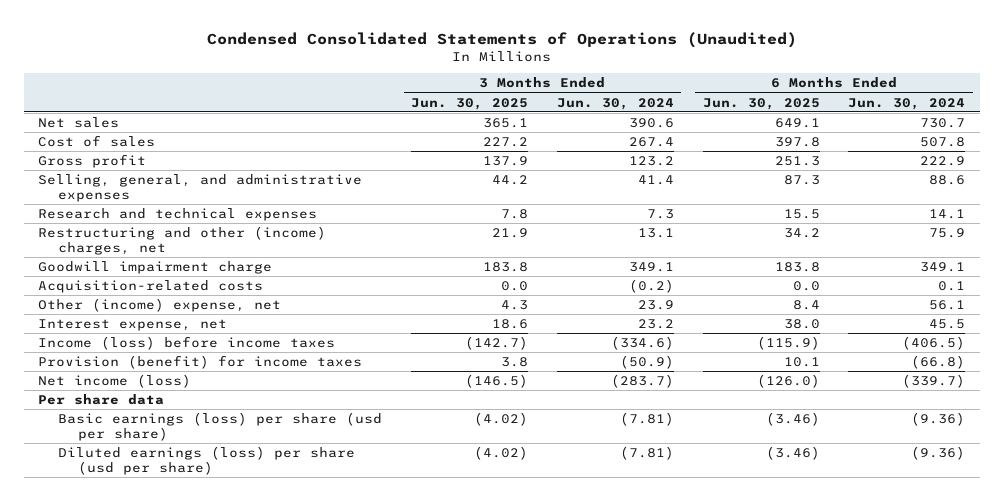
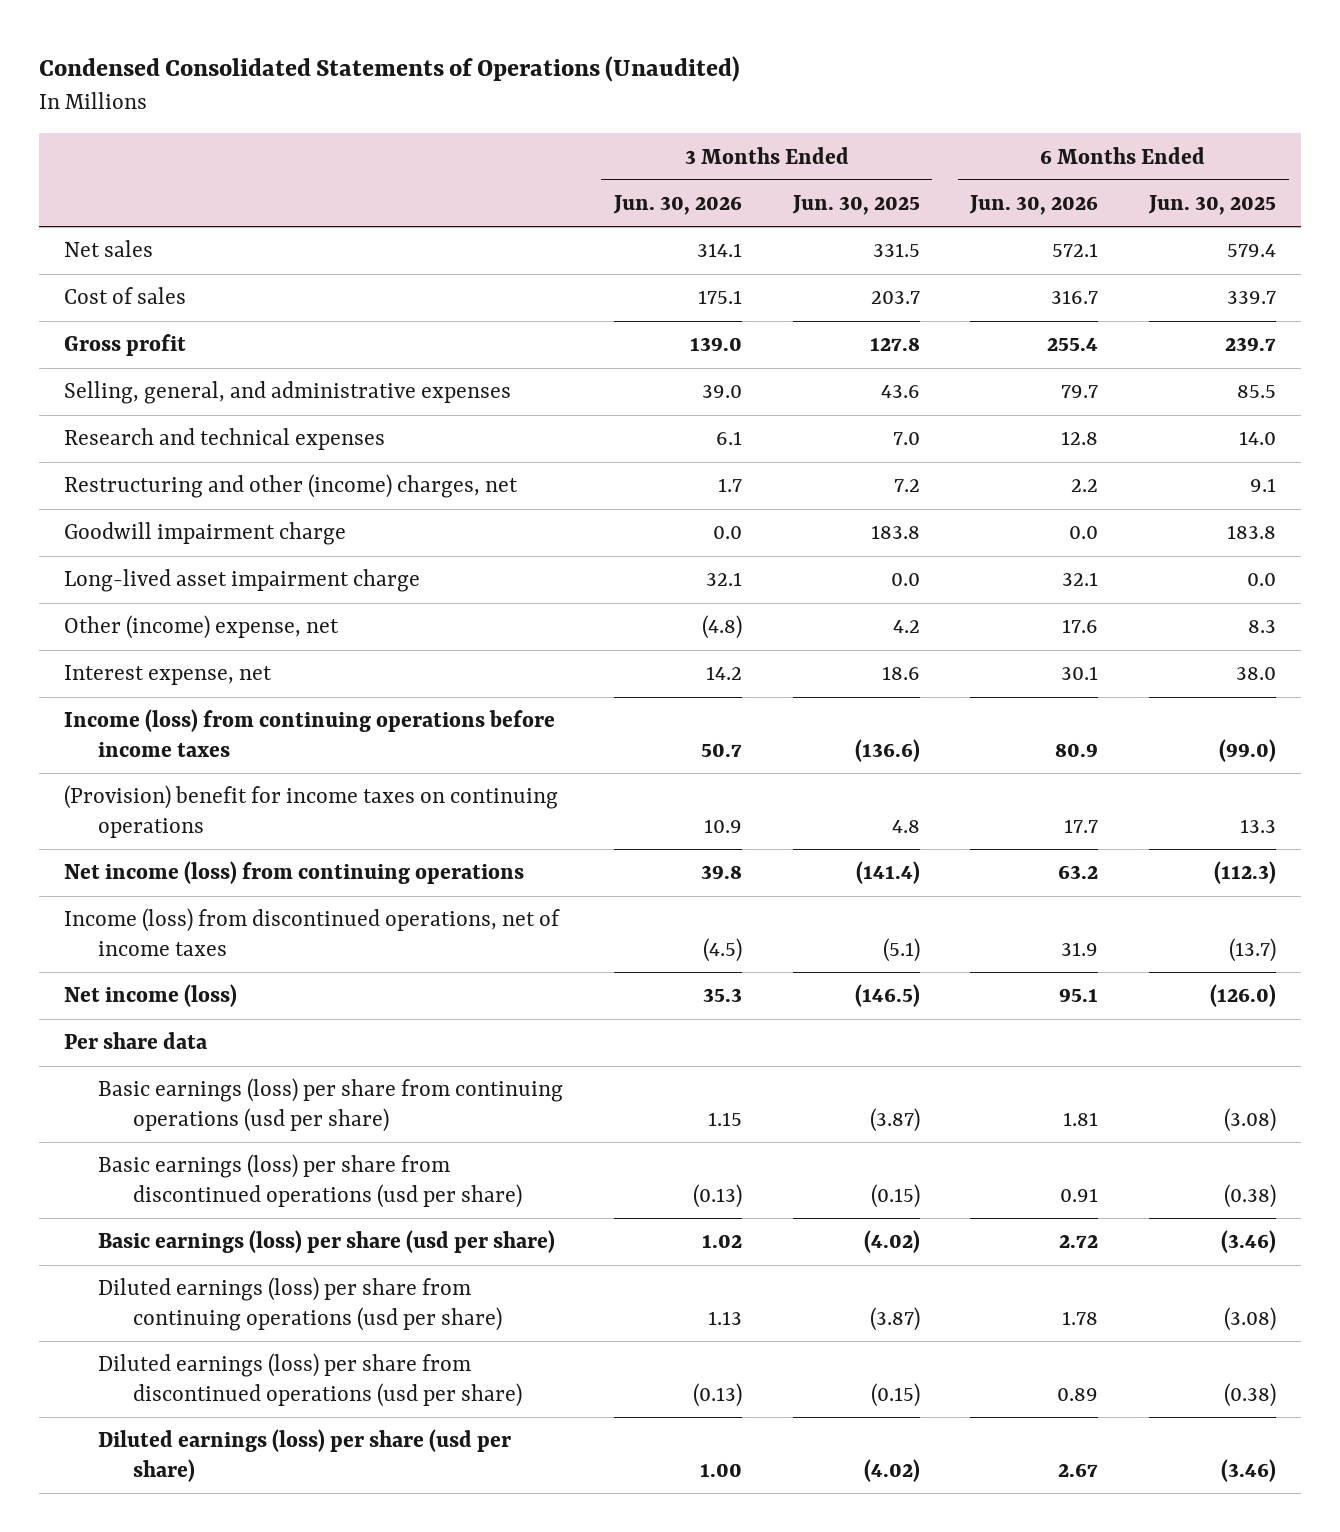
[556,97,674,110] Jun. 30, 2024 -> none
[848,97,966,110] Jun. 30, 2024 -> none
none -> [613,195,743,216] Jun. 30, 2026
none -> [969,195,1099,216] Jun. 30, 2026
[482,118,528,129] 365.1 -> [872,243,920,258] 331.5
[774,118,820,129] 649.1 -> [1227,244,1277,258] 579.4
[482,137,528,148] 227.2 -> [870,291,920,305] 203.7
[774,137,820,148] 397.8 -> [1227,291,1277,305] 339.7
[482,156,528,167] 137.9 -> [869,337,920,352] 127.8
[774,156,820,167] 251.3 -> [1225,337,1277,352] 239.7
[491,175,528,186] 44.2 -> [880,385,920,399] 43.6
[783,175,820,186] 87.3 -> [1237,385,1277,399] 85.5
[500,209,528,220] 7.8 -> [892,432,920,446] 7.0
[783,209,820,220] 15.5 -> [1239,431,1277,446] 14.0
[491,228,528,239] 21.9 -> [893,479,920,493] 7.2
[783,228,820,239] 34.2 -> [1250,478,1277,493] 9.1
[38,280,264,294] Acquisition-related costs -> none
none -> [63,569,420,593] Long-lived asset impairment charge
[500,300,528,311] 4.3 -> [892,620,920,634] 4.2
[792,300,820,311] 8.4 -> [1248,620,1277,634] 8.3
[38,336,336,351] Income (loss) before income taxes -> [63,709,555,757] Income (loss) from continuing operations before income taxes
[464,336,528,351] (142.7) -> [854,738,920,762] (136.6)
[756,336,820,351] (115.9) -> [1219,738,1277,762] (99.0)
[38,355,363,370] Provision (benefit) for income taxes -> [63,785,558,838] (Provision) benefit for income taxes on continuing operations
[500,357,528,368] 3.8 -> [891,819,920,833] 4.8
[783,357,820,368] 10.1 -> [1240,818,1277,833] 13.3
none -> [63,861,524,885] Net income (loss) from continuing operations
none -> [63,908,560,956] Income (loss) from discontinued operations, net of income taxes
none -> [98,1078,564,1132] Basic earnings (loss) per share from continuing operations (usd per share)
none -> [98,1154,522,1208] Basic earnings (loss) per share from discontinued operations (usd per share)
none -> [98,1277,502,1331] Diluted earnings (loss) per share from continuing operations (usd per share)
none -> [98,1353,522,1407] Diluted earnings (loss) per share from discontinued operations (usd per share)

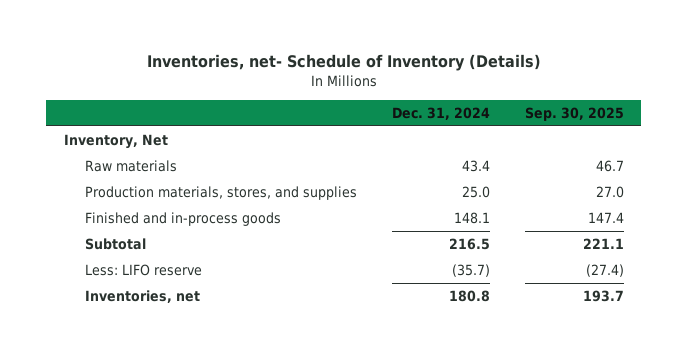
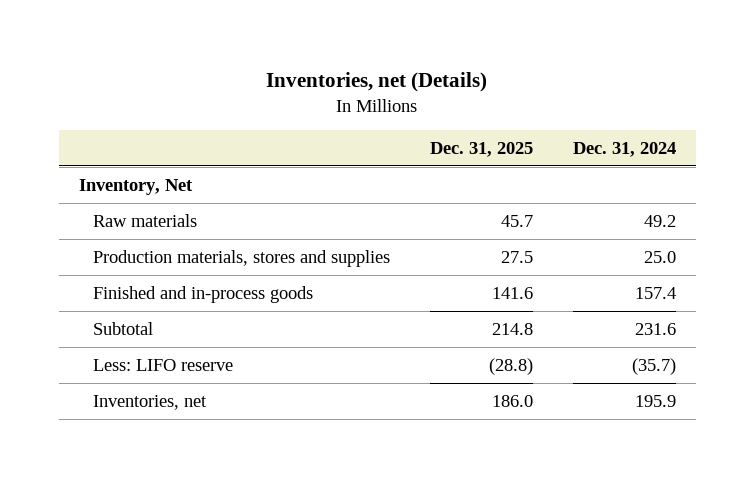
[146,54,541,72] Inventories, net- Schedule of Inventory (Details) -> [266,71,488,92] Inventories, net (Details)
[524,106,624,121] Sep. 30, 2025 -> none
none -> [429,141,533,157] Dec. 31, 2025
[461,160,490,173] 43.4 -> [643,214,676,227] 49.2
[84,186,357,201] Production materials, stores, and supplies -> [92,249,390,267] Production materials, stores and supplies
[453,212,490,225] 148.1 -> [634,286,676,299] 157.4
[448,238,490,251] 216.5 -> [634,322,676,335] 231.6
[448,290,490,303] 180.8 -> [634,394,676,407] 195.9

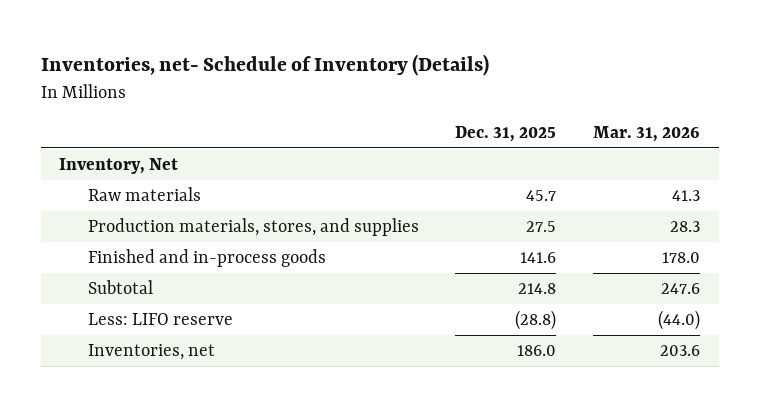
[266,71,488,92] Inventories, net (Details) -> [40,54,489,77] Inventories, net- Schedule of Inventory (Details)
[572,141,676,157] Dec. 31, 2024 -> none
none -> [593,126,701,143] Mar. 31, 2026
[92,249,390,267] Production materials, stores and supplies -> [87,217,419,236] Production materials, stores, and supplies

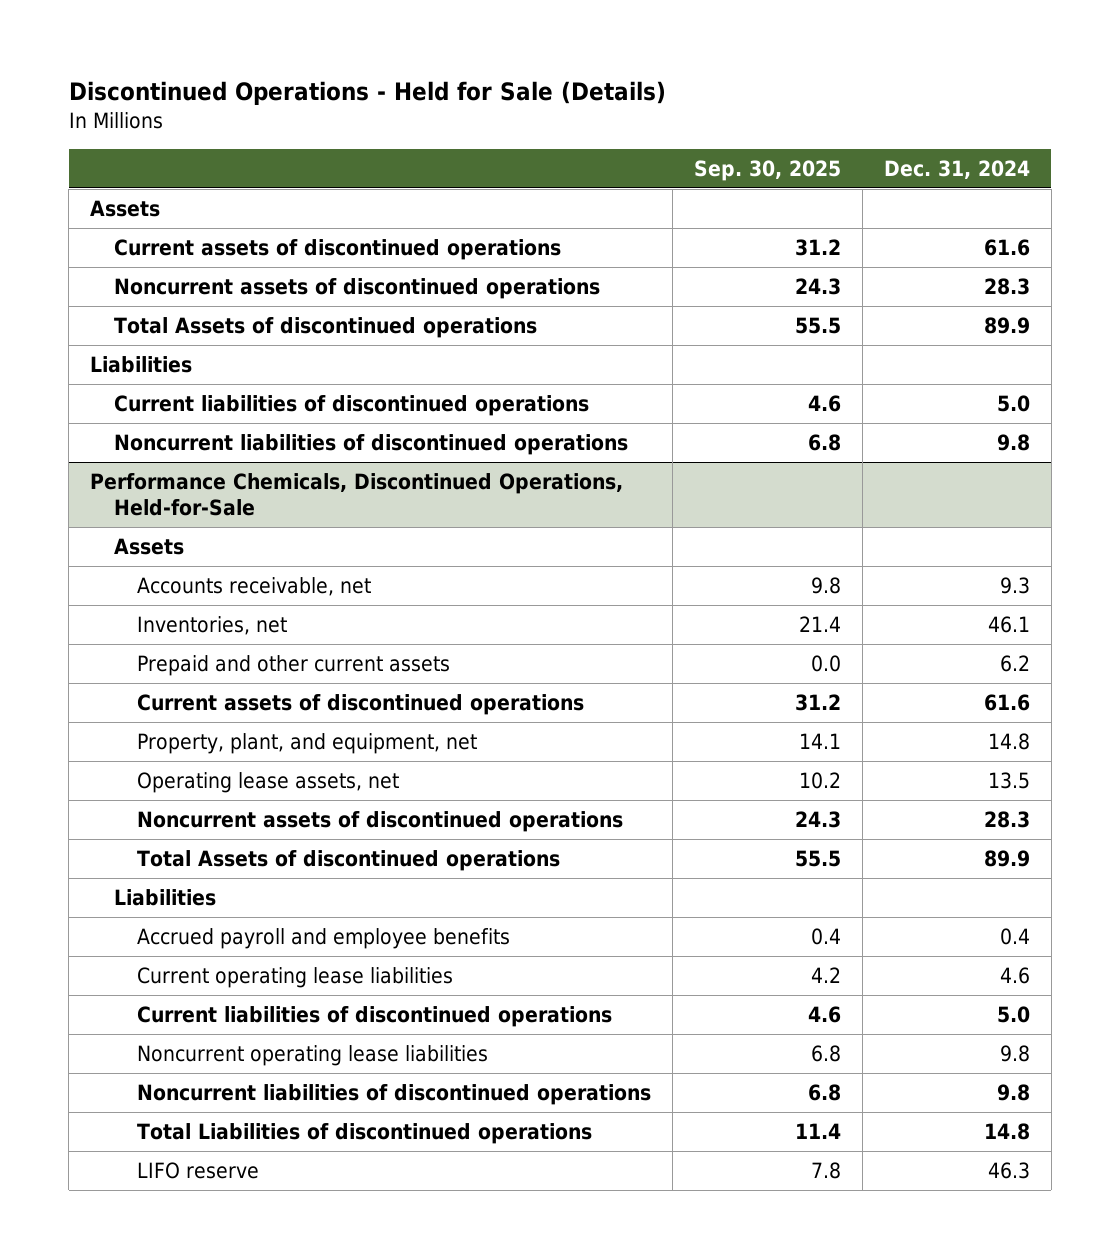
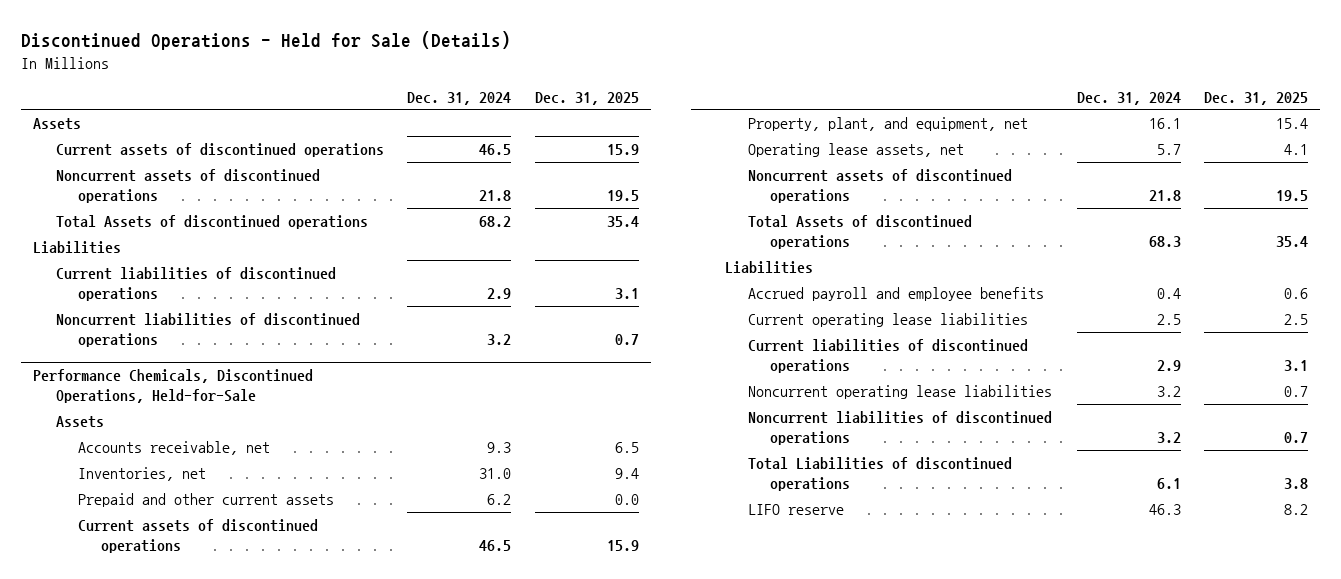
[694,159,842,181] Sep. 30, 2025 -> none
none -> [534,91,639,105] Dec. 31, 2025
[984,239,1031,257] 61.6 -> [479,144,512,156] 46.5
[984,278,1031,296] 28.3 -> [479,190,512,202] 21.8
[984,317,1031,335] 89.9 -> [479,216,512,228] 68.2
[997,395,1031,413] 5.0 -> [487,288,512,300] 2.9
[997,434,1031,452] 9.8 -> [487,334,512,346] 3.2
[988,616,1031,634] 46.1 -> [479,468,512,480] 31.0
[984,694,1031,712] 61.6 -> [479,540,512,552] 46.5
[988,733,1031,751] 14.8 -> [1148,118,1181,130] 16.1
[988,772,1031,790] 13.5 -> [1156,144,1181,156] 5.7
[984,811,1031,829] 28.3 -> [1148,190,1181,202] 21.8
[984,850,1031,868] 89.9 -> [1148,236,1181,248] 68.3
[1000,967,1031,985] 4.6 -> [1156,314,1181,326] 2.5
[997,1006,1031,1024] 5.0 -> [1156,360,1181,372] 2.9
[1000,1045,1031,1063] 9.8 -> [1156,386,1181,398] 3.2
[997,1084,1031,1102] 9.8 -> [1156,432,1181,444] 3.2
[984,1123,1031,1141] 14.8 -> [1156,478,1181,490] 6.1

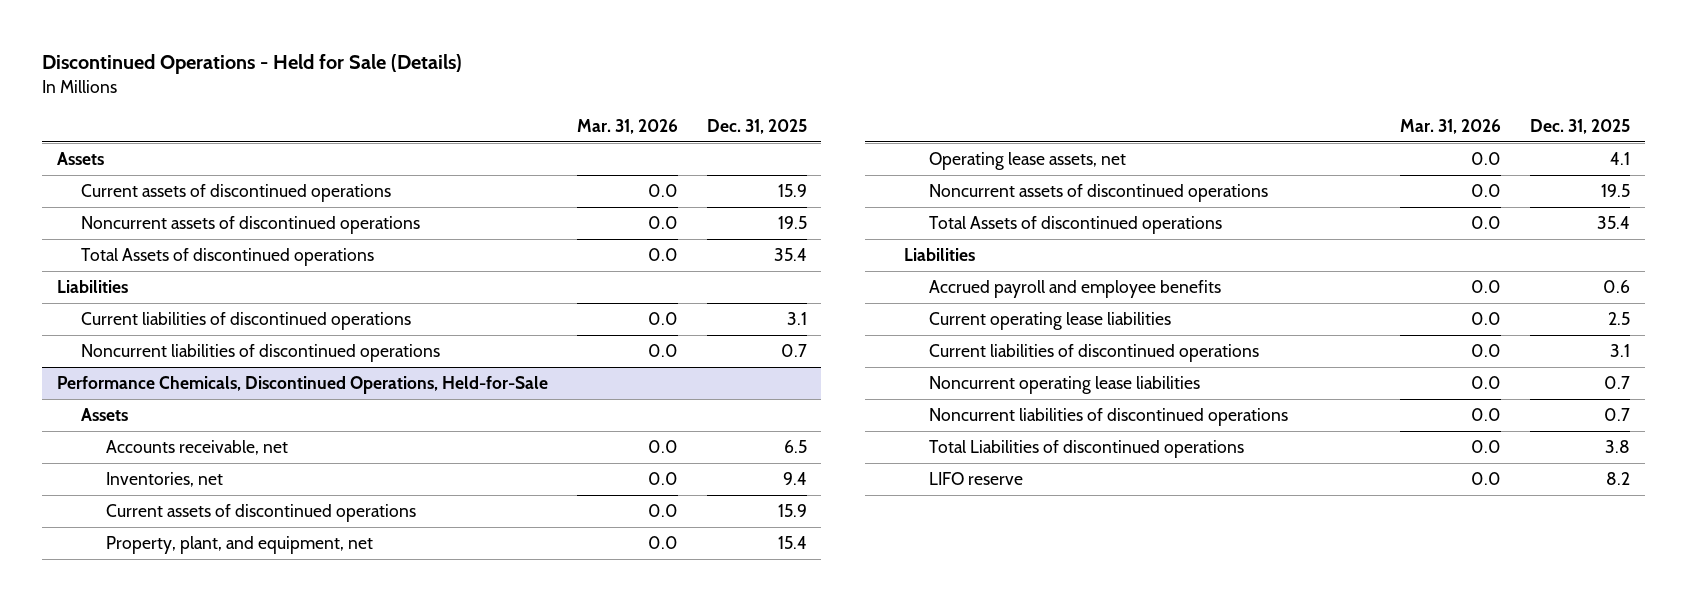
[407,91,512,105] Dec. 31, 2024 -> none
none -> [576,119,678,135] Mar. 31, 2026
[78,493,335,508] Prepaid and other current assets -> none

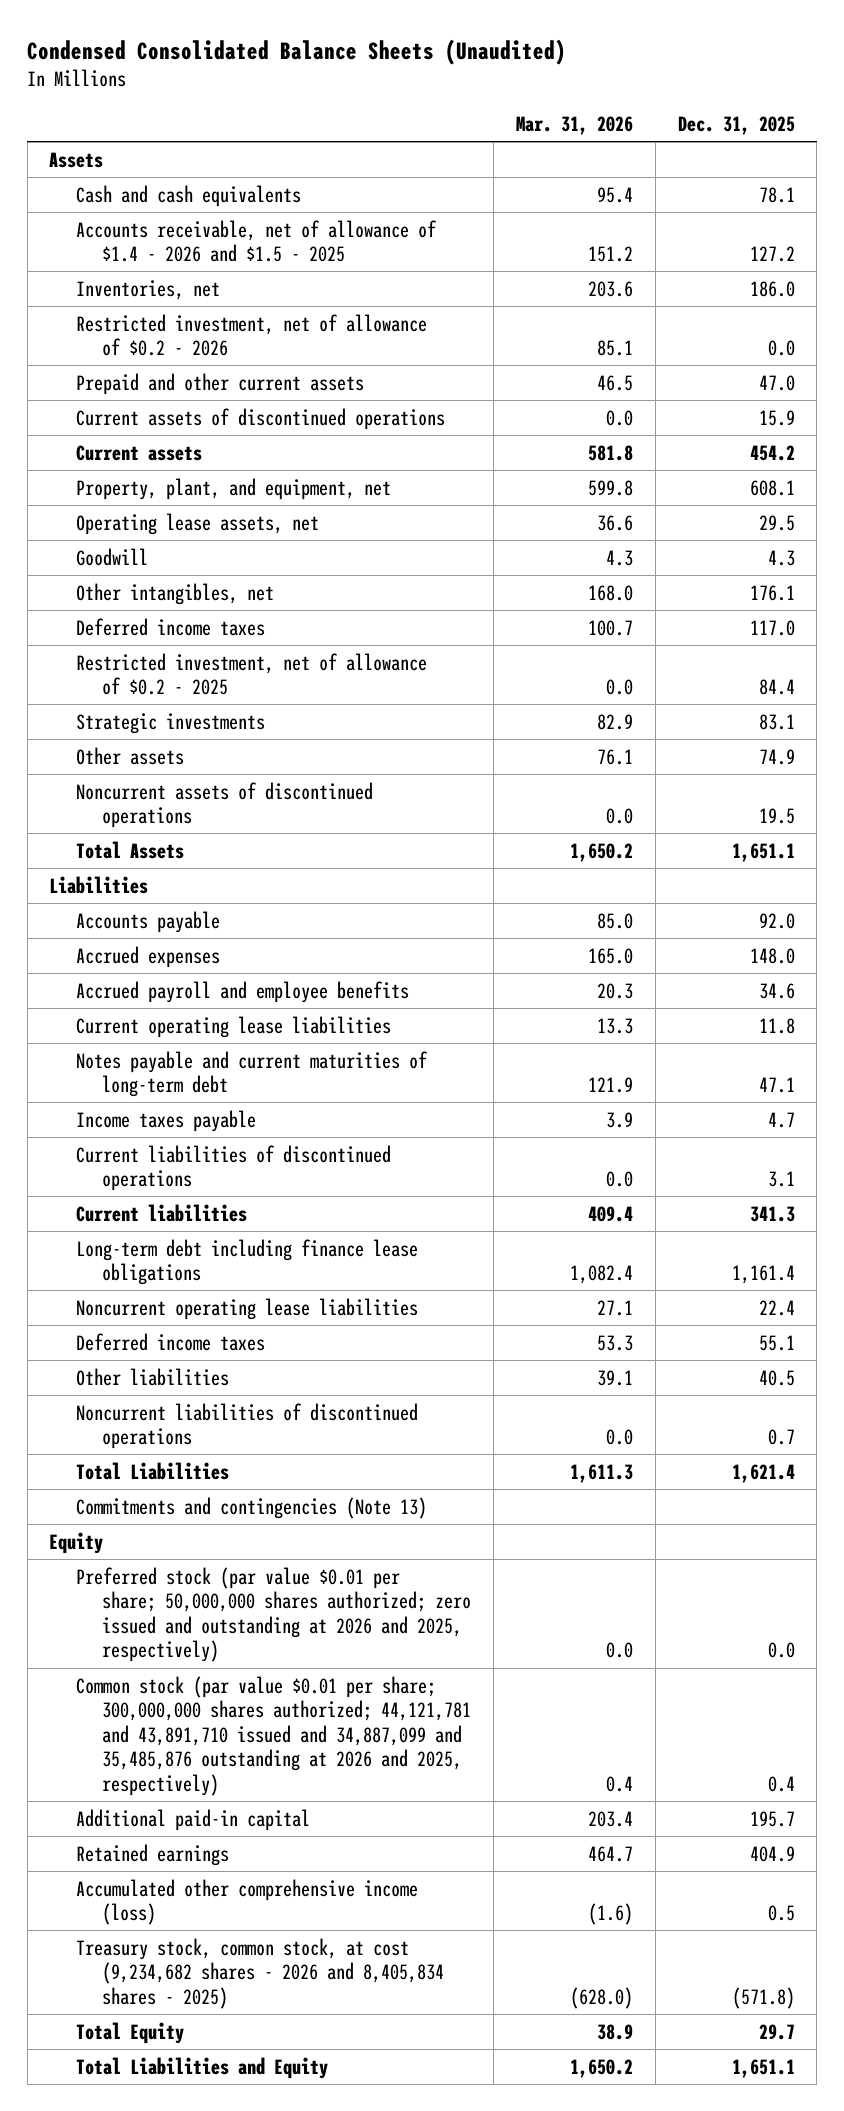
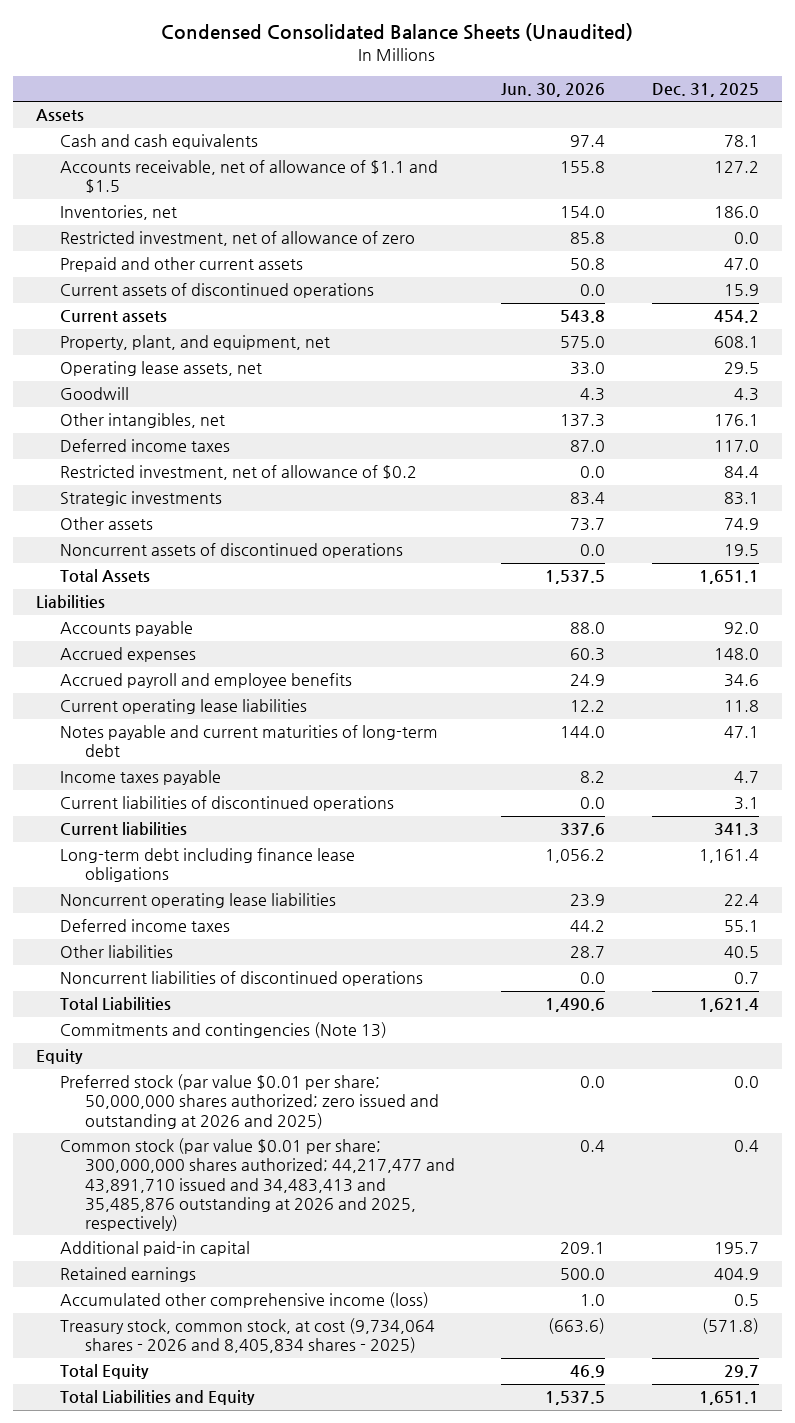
[515,116,633,136] Mar. 31, 2026 -> none
none -> [501,82,606,97] Jun. 30, 2026
[75,219,437,263] Accounts receivable, net of allowance of $1.4 - 2026 and $1.5 - 2025 -> [60,160,439,194] Accounts receivable, net of allowance of $1.1 and $1.5
[75,313,427,357] Restricted investment, net of allowance of $0.2 - 2026 -> [60,231,416,247] Restricted investment, net of allowance of zero
[75,652,427,696] Restricted investment, net of allowance of $0.2 - 2025 -> [60,465,418,481] Restricted investment, net of allowance of $0.2
[75,1566,472,1663] Preferred stock (par value $0.01 per share; 50,000,000 shares authorized; zero issued and outstanding at 2026 and 2025, respectively) -> [60,1074,439,1129] Preferred stock (par value $0.01 per share; 50,000,000 shares authorized; zero issued and outstanding at 2026 and 2025)
[75,1675,472,1796] Common stock (par value $0.01 per share; 300,000,000 shares authorized; 44,121,781 and 43,891,710 issued and 34,887,099 and 35,485,876 outstanding at 2026 and 2025, respectively) -> [60,1138,455,1231] Common stock (par value $0.01 per share; 300,000,000 shares authorized; 44,217,477 and 43,891,710 issued and 34,483,413 and 35,485,876 outstanding at 2026 and 2025, respectively)
[75,1937,445,2009] Treasury stock, common stock, at cost (9,234,682 shares - 2026 and 8,405,834 shares - 2025) -> [60,1318,436,1354] Treasury stock, common stock, at cost (9,734,064 shares - 2026 and 8,405,834 shares - 2025)

